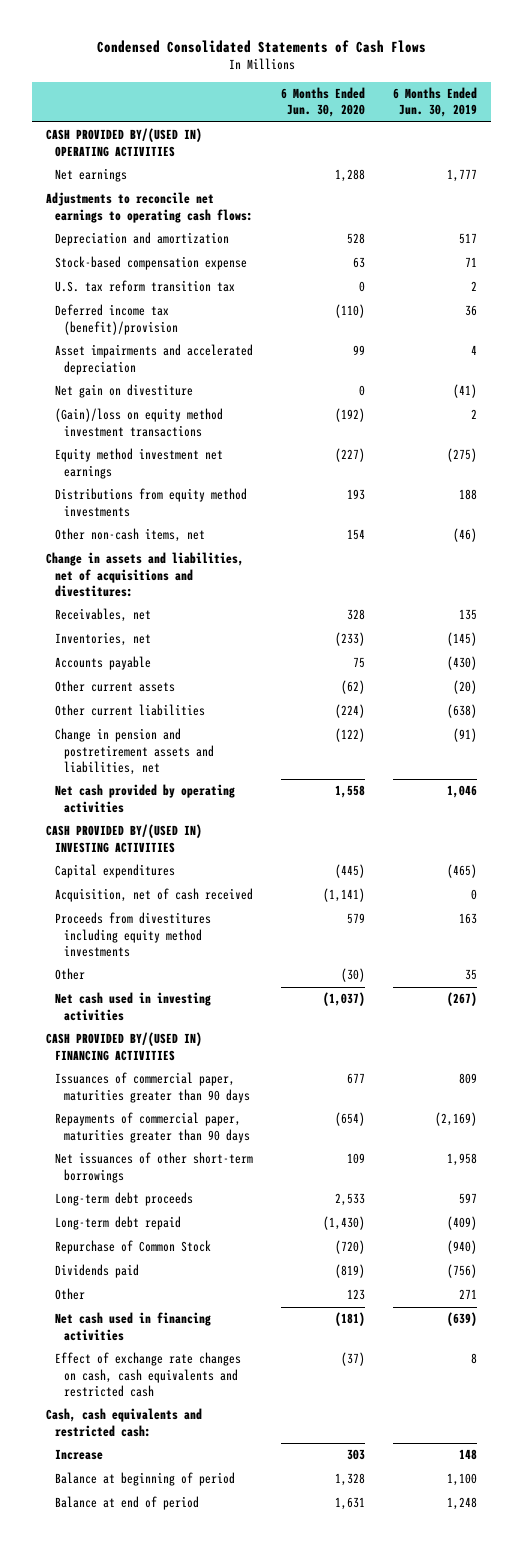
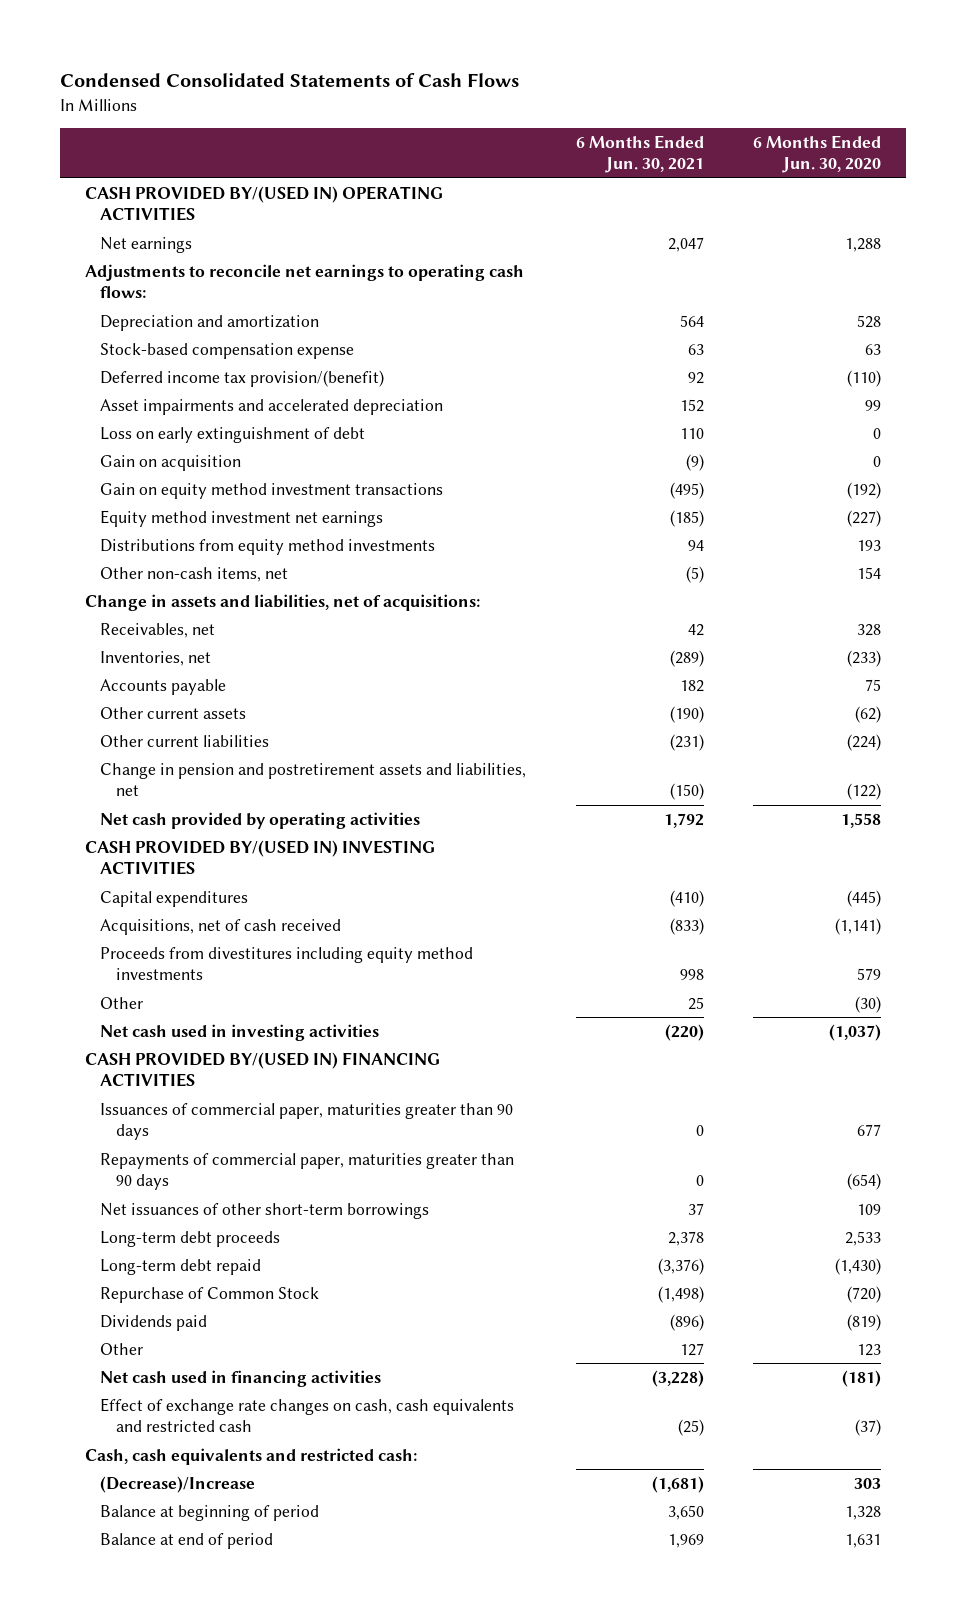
[393,87,478,118] 6 Months Ended Jun. 30, 2019 -> none
none -> [575,135,704,174] 6 Months Ended Jun. 30, 2021
[55,280,236,293] U.S. tax reform transition tax -> none
[55,304,179,335] Deferred income tax (benefit)/provision -> [100,369,385,387] Deferred income tax provision/(benefit)
[55,384,194,399] Net gain on divestiture -> none
none -> [100,426,366,443] Loss on early extinguishment of debt
none -> [100,454,242,471] Gain on acquisition
[55,408,224,437] (Gain)/loss on equity method investment transactions -> [100,482,444,499] Gain on equity method investment transactions
[45,552,244,597] Change in assets and liabilities, net of acquisitions and divestitures: -> [84,593,480,611] Change in assets and liabilities, net of acquisitions:
[55,888,254,903] Acquisition, net of cash received -> [100,918,342,935] Acquisitions, net of cash received
[55,1449,104,1461] Increase -> [100,1475,256,1493] (Decrease)/Increase

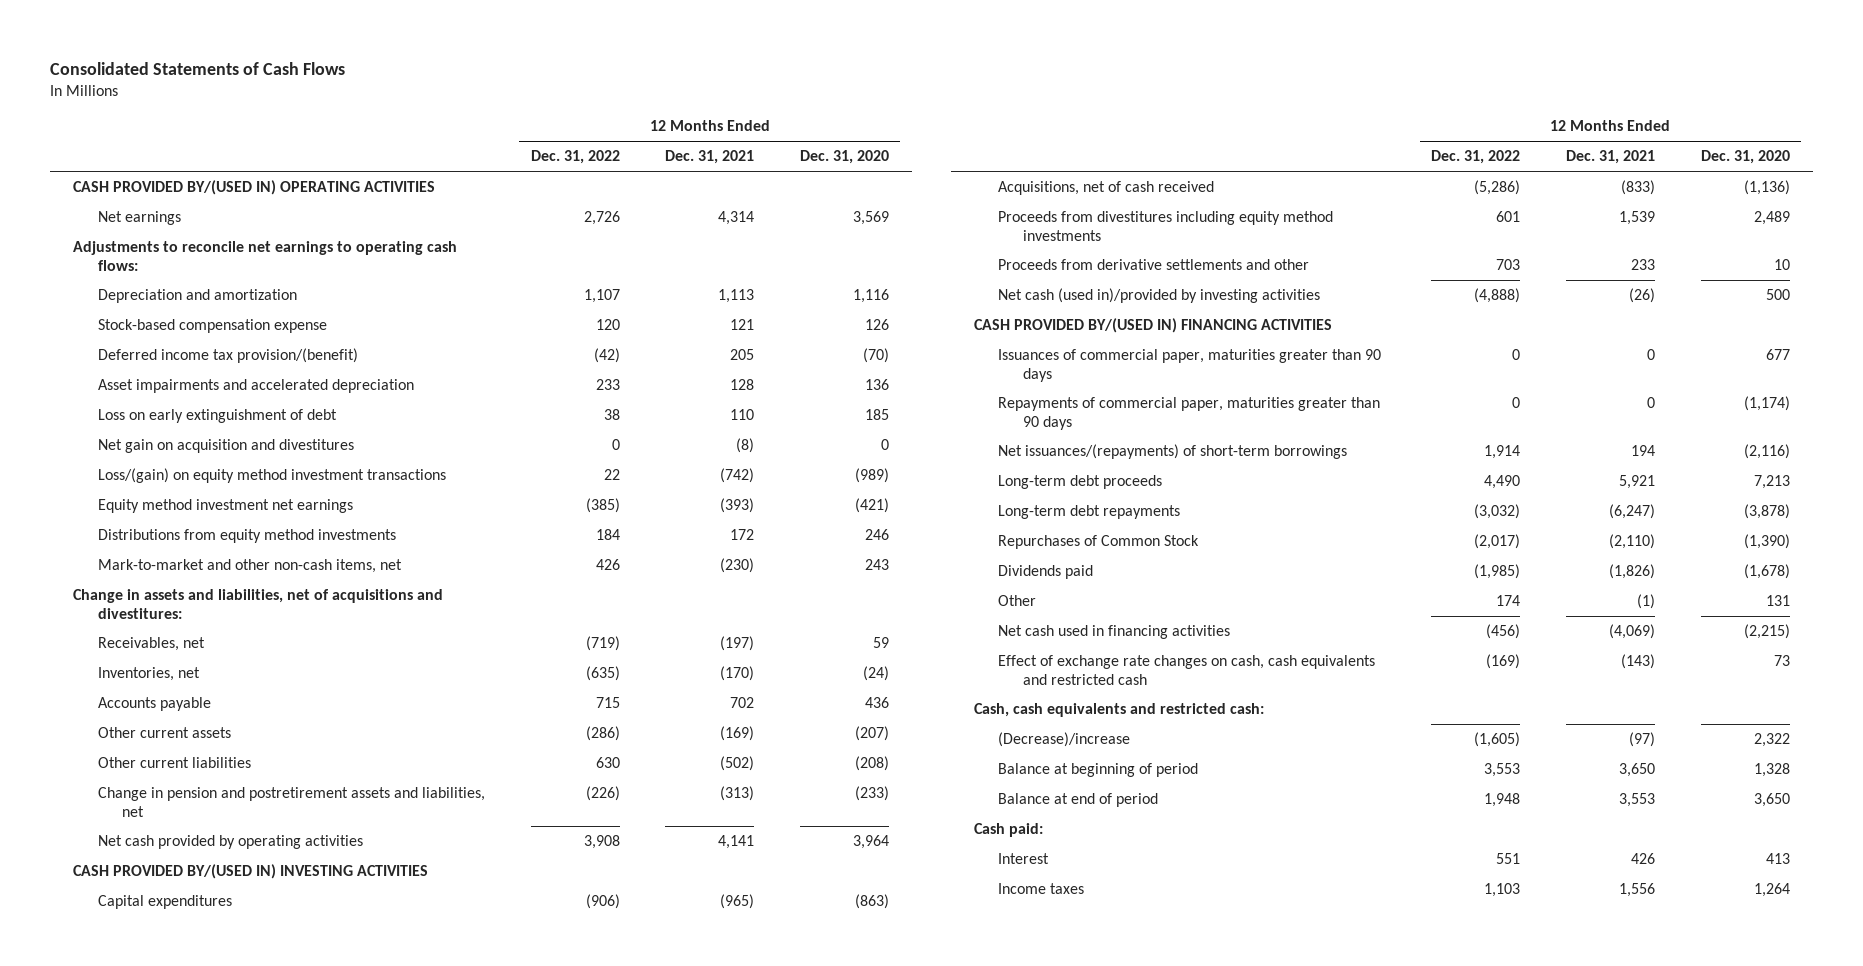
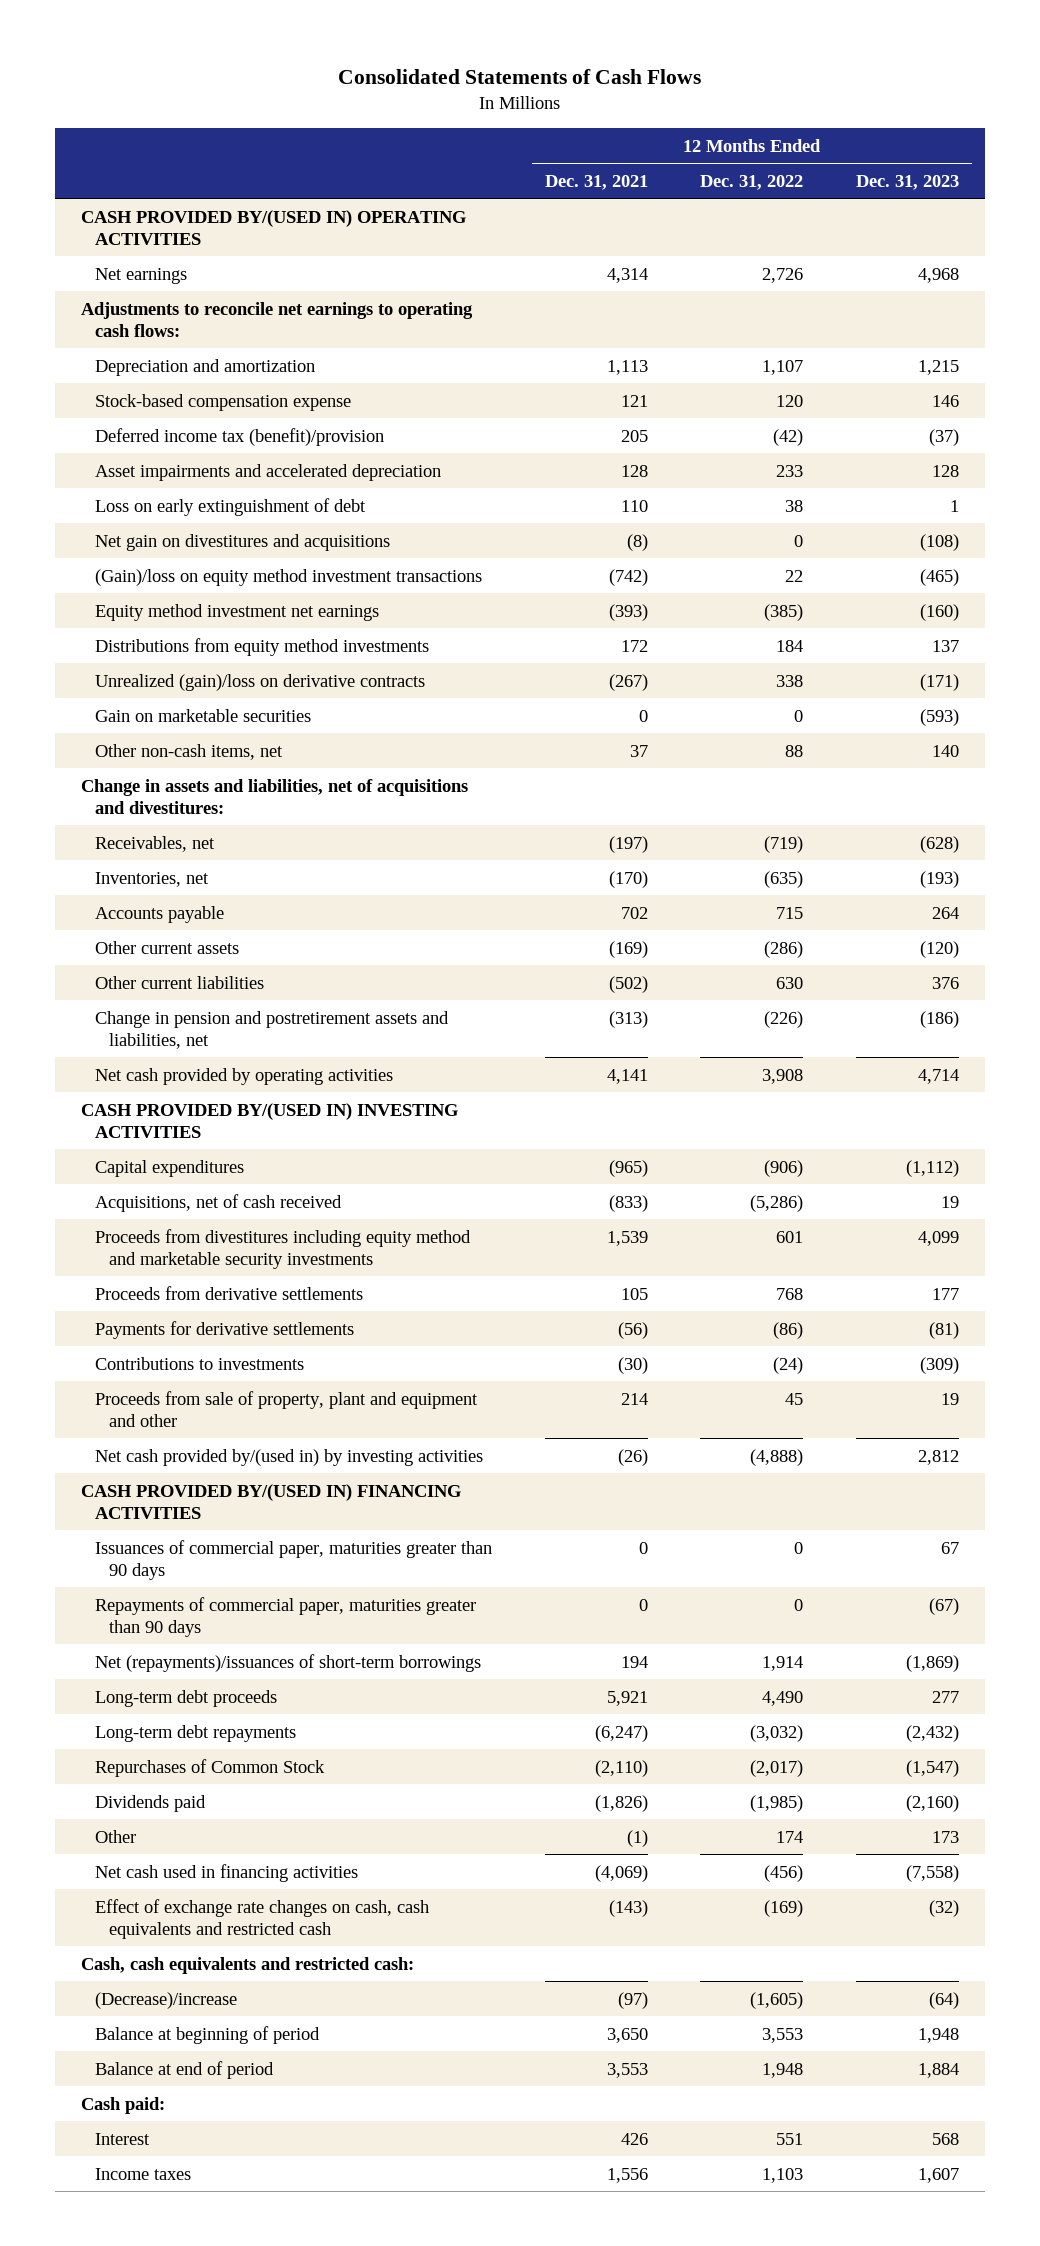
[800,150,890,165] Dec. 31, 2020 -> none
none -> [856,174,960,190] Dec. 31, 2023
[97,348,358,364] Deferred income tax provision/(benefit) -> [95,427,385,446] Deferred income tax (benefit)/provision
[97,439,354,454] Net gain on acquisition and divestitures -> [95,533,391,551] Net gain on divestitures and acquisitions
[97,468,446,484] Loss/(gain) on equity method investment transactions -> [95,568,483,586] (Gain)/loss on equity method investment transactions
none -> [95,673,426,691] Unrealized (gain)/loss on derivative contracts
none -> [95,708,312,722] Gain on marketable securities
[97,559,402,574] Mark-to-market and other non-cash items, net -> [95,743,284,760] Other non-cash items, net
[595,559,620,571] 426 -> [785,744,804,757] 88
[720,558,755,574] (230) -> [629,744,648,757] 37
[998,211,1334,241] Proceeds from divestitures including equity method investments -> [95,1228,472,1269] Proceeds from divestitures including equity method and marketable security investments
[998,259,1310,271] Proceeds from derivative settlements and other -> [95,1285,364,1300] Proceeds from derivative settlements
[1496,259,1521,271] 703 -> [776,1287,804,1300] 768
[1630,259,1655,271] 233 -> [620,1287,648,1300] 105
none -> [95,1320,355,1339] Payments for derivative settlements
none -> [95,1356,305,1370] Contributions to investments
none -> [95,1390,479,1427] Proceeds from sale of property, plant and equipment and other
[998,288,1321,304] Net cash (used in)/provided by investing activities -> [95,1448,484,1466] Net cash provided by/(used in) by investing activities
[998,444,1348,460] Net issuances/(repayments) of short-term borrowings -> [95,1653,482,1672] Net (repayments)/issuances of short-term borrowings

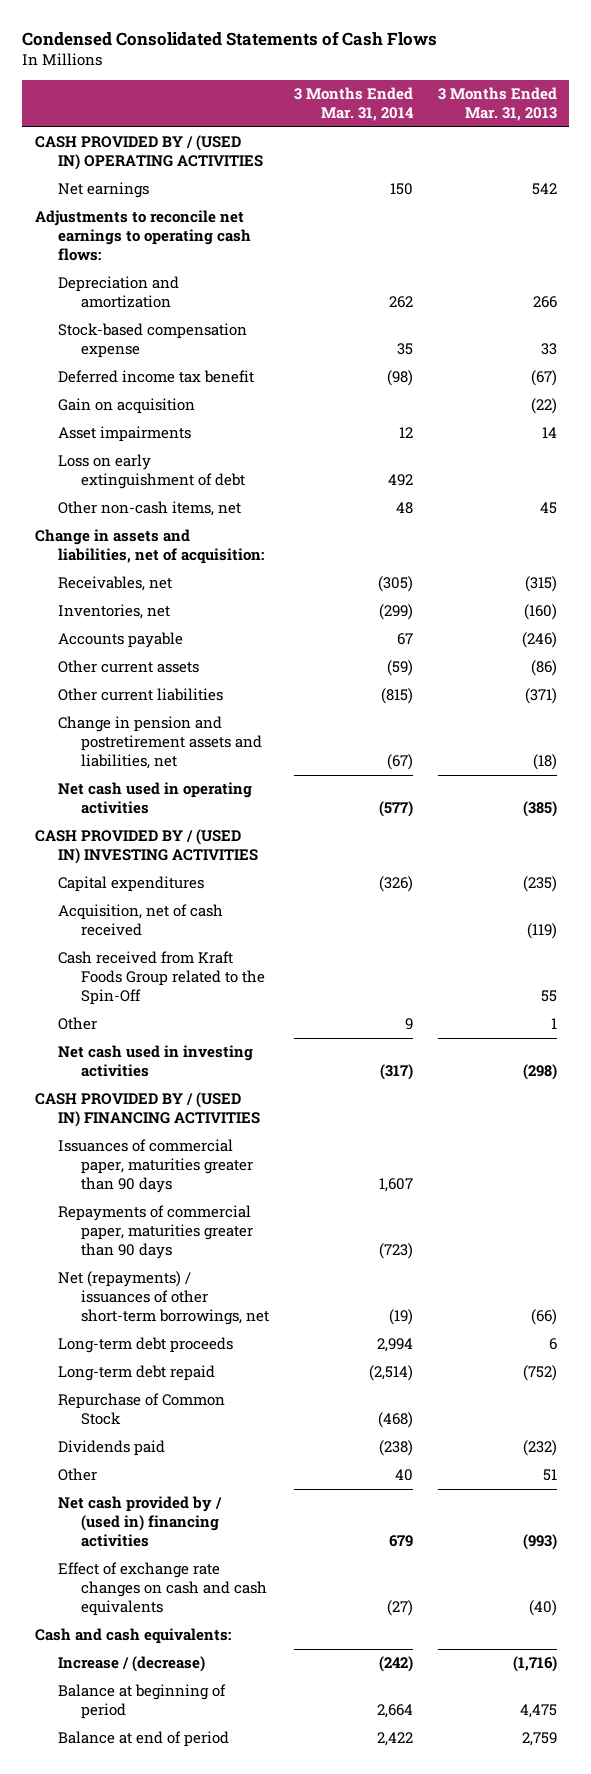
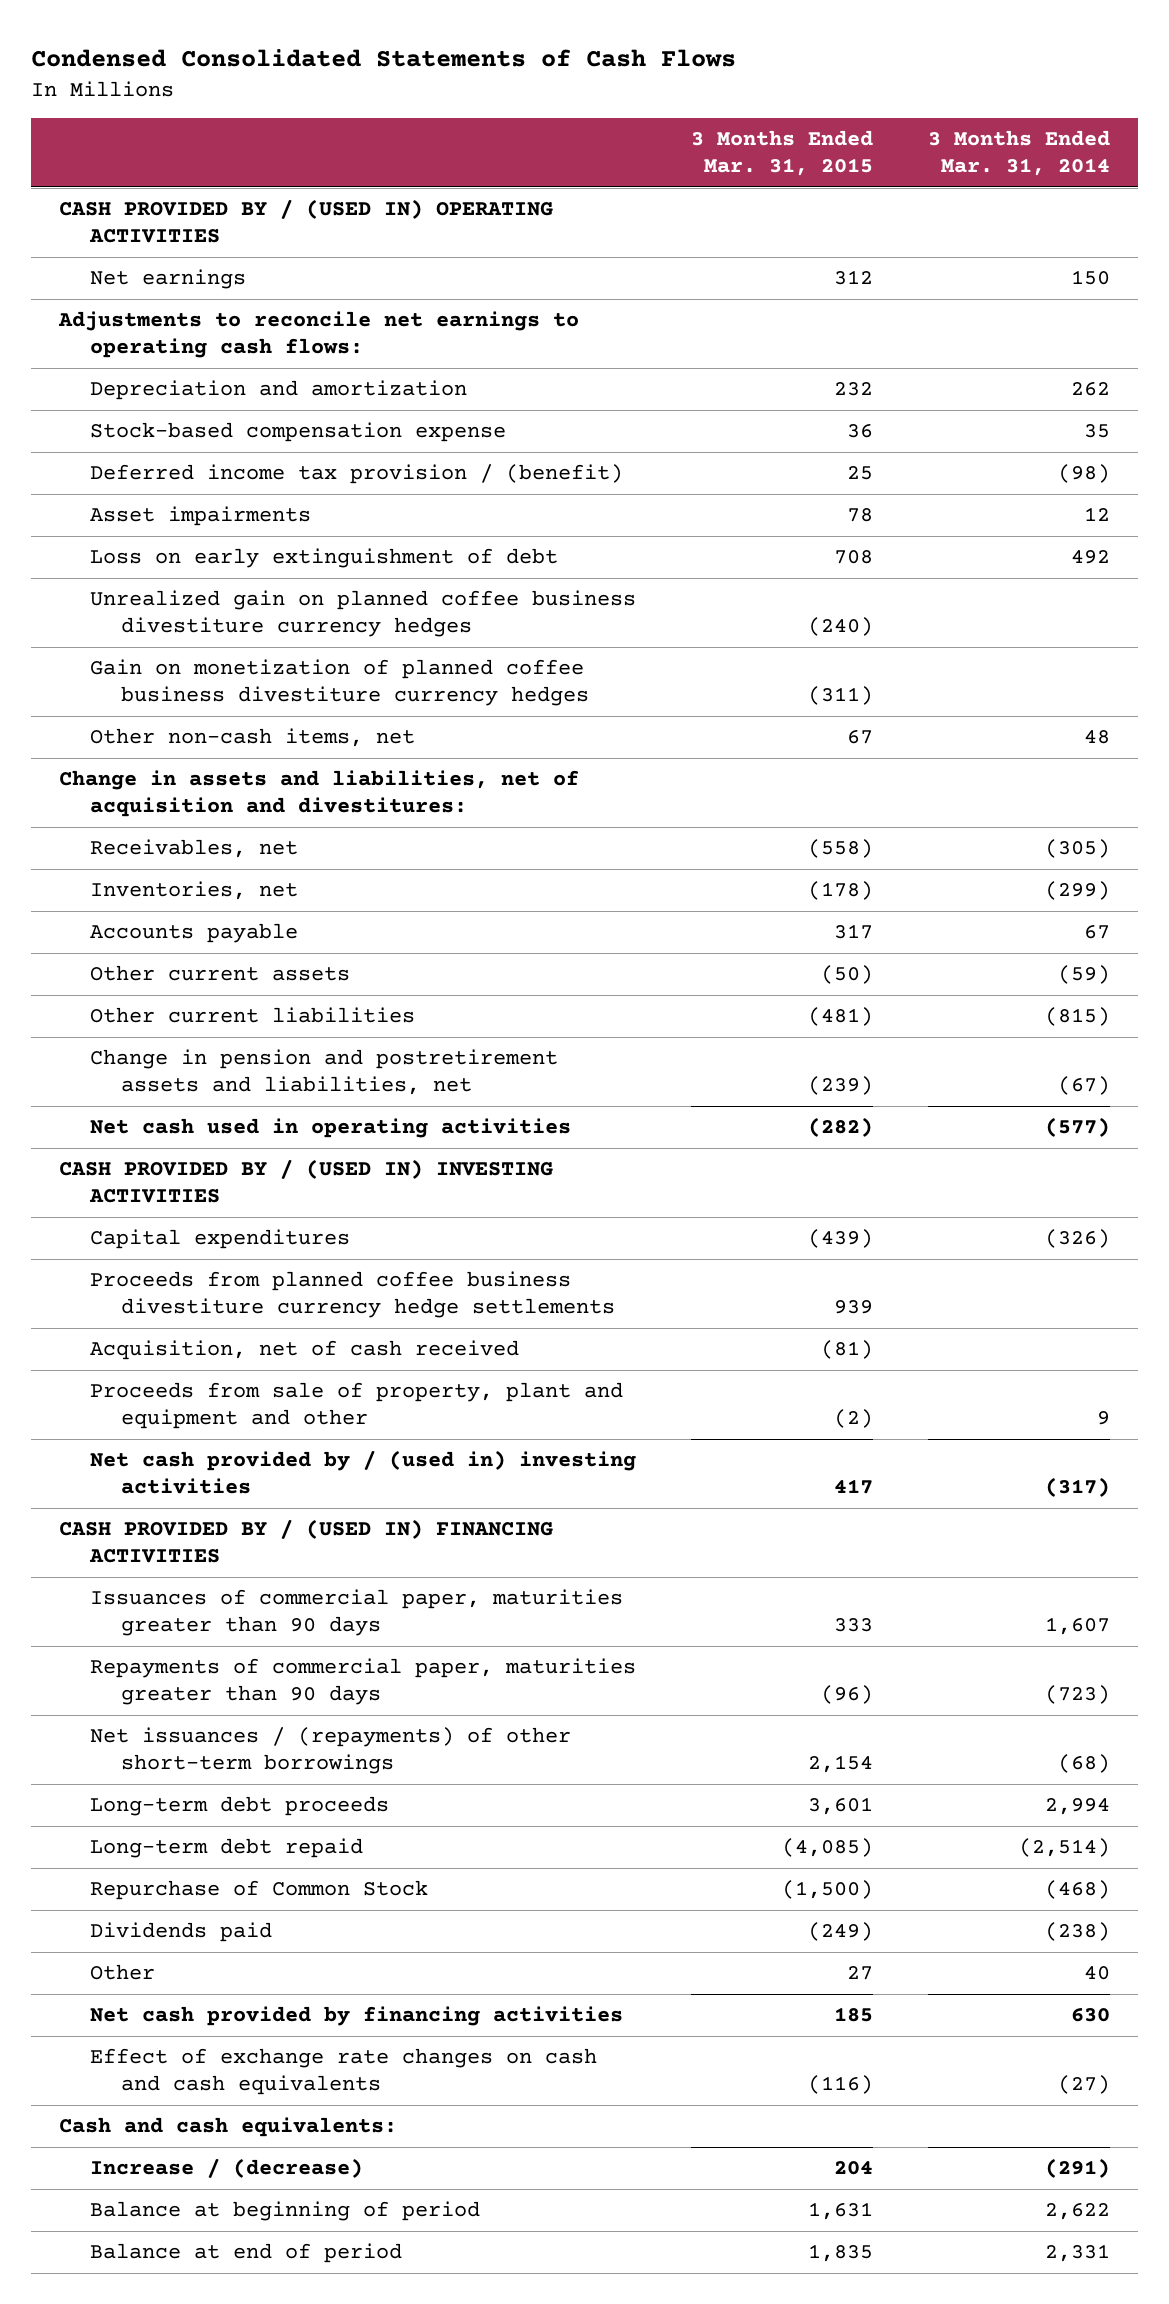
[437,87,557,122] 3 Months Ended Mar. 31, 2013 -> none
none -> [691,130,874,177] 3 Months Ended Mar. 31, 2015
[57,398,195,415] Gain on acquisition -> none
[57,370,254,384] Deferred income tax benefit -> [90,464,624,485] Deferred income tax provision / (benefit)
none -> [90,590,637,638] Unrealized gain on planned coffee business divestiture currency hedges
none -> [90,659,590,707] Gain on monetization of planned coffee business divestiture currency hedges
[34,529,264,565] Change in assets and liabilities, net of acquisition: -> [58,770,579,818] Change in assets and liabilities, net of acquisition and divestitures:
none -> [90,1271,616,1319] Proceeds from planned coffee business divestiture currency hedge settlements
[57,951,266,1006] Cash received from Kraft Foods Group related to the Spin-Off -> none
[57,1017,97,1031] Other -> none
none -> [90,1382,624,1430] Proceeds from sale of property, plant and equipment and other
[57,1045,253,1078] Net cash used in investing activities -> [90,1450,637,1495] Net cash provided by / (used in) investing activities
[57,1271,270,1326] Net (repayments) / issuances of other short-term borrowings, net -> [90,1727,572,1775] Net issuances / (repayments) of other short-term borrowings
[388,1309,413,1326] (19) -> [1058,1754,1111,1774] (68)
[57,1496,222,1548] Net cash provided by / (used in) financing activities -> [90,2006,624,2027] Net cash provided by financing activities
[388,1535,413,1548] 679 -> [1071,2008,1111,2023] 630
[378,1656,413,1673] (242) -> [1045,2158,1111,2179] (291)
[376,1704,413,1719] 2,664 -> [1045,2203,1111,2221] 2,622
[376,1732,413,1747] 2,422 -> [1045,2244,1111,2263] 2,331

